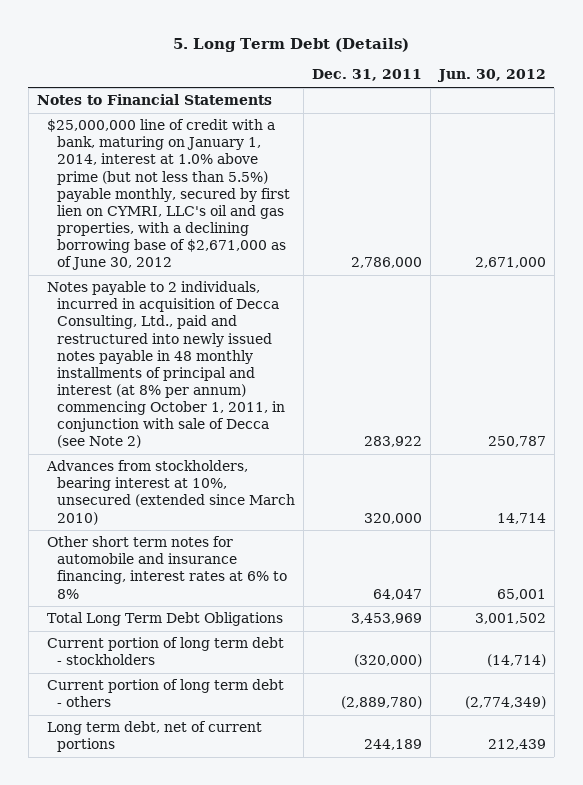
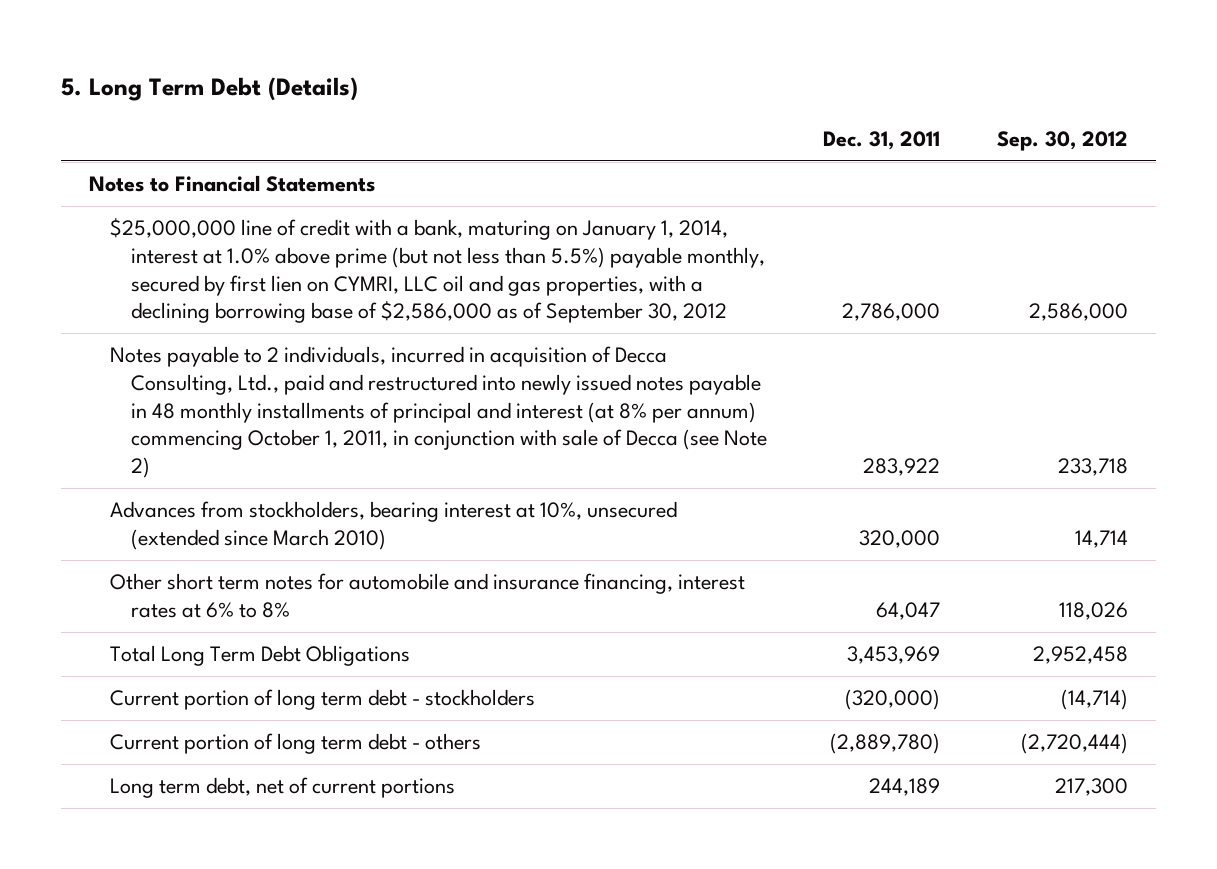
[436,69,546,83] Jun. 30, 2012 -> none
none -> [996,130,1128,151] Sep. 30, 2012
[46,119,290,270] $25,000,000 line of credit with a bank, maturing on January 1, 2014, interest at 1.0% above prime (but not less than 5.5%) payable monthly, secured by first lien on CYMRI, LLC's oil and gas properties, with a declining borrowing base of $2,671,000 as of June 30, 2012 -> [110,218,766,324] $25,000,000 line of credit with a bank, maturing on January 1, 2014, interest at 1.0% above prime (but not less than 5.5%) payable monthly, secured by first lien on CYMRI, LLC oil and gas properties, with a declining borrowing base of $2,586,000 as of September 30, 2012

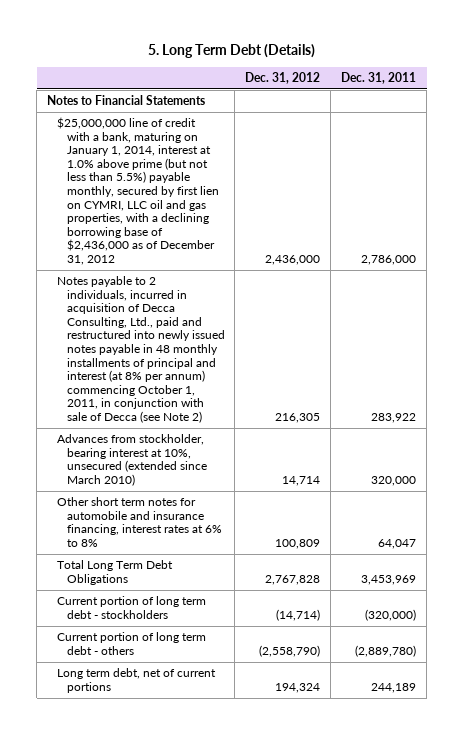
[996,130,1128,151] Sep. 30, 2012 -> none
none -> [245,71,321,84] Dec. 31, 2012
[110,218,766,324] $25,000,000 line of credit with a bank, maturing on January 1, 2014, interest at 1.0% above prime (but not less than 5.5%) payable monthly, secured by first lien on CYMRI, LLC oil and gas properties, with a declining borrowing base of $2,586,000 as of September 30, 2012 -> [56,117,219,265] $25,000,000 line of credit with a bank, maturing on January 1, 2014, interest at 1.0% above prime (but not less than 5.5%) payable monthly, secured by first lien on CYMRI, LLC oil and gas properties, with a declining borrowing base of $2,436,000 as of December 31, 2012
[110,501,678,550] Advances from stockholders, bearing interest at 10%, unsecured (extended since March 2010) -> [56,434,207,486] Advances from stockholder, bearing interest at 10%, unsecured (extended since March 2010)

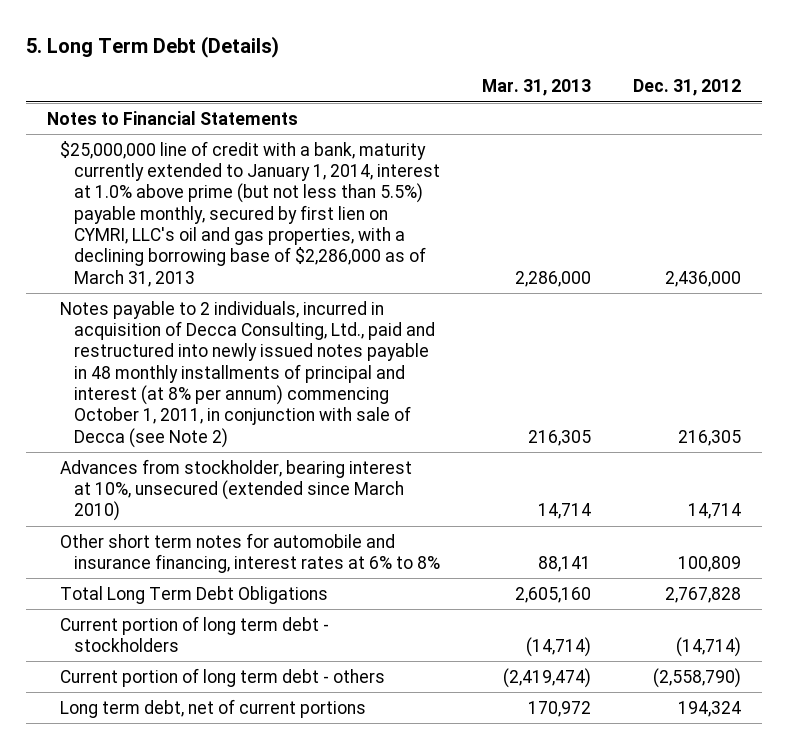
[341,71,417,84] Dec. 31, 2011 -> none
none -> [481,79,591,97] Mar. 31, 2013
[56,117,219,265] $25,000,000 line of credit with a bank, maturing on January 1, 2014, interest at 1.0% above prime (but not less than 5.5%) payable monthly, secured by first lien on CYMRI, LLC oil and gas properties, with a declining borrowing base of $2,436,000 as of December 31, 2012 -> [60,140,440,287] $25,000,000 line of credit with a bank, maturity currently extended to January 1, 2014, interest at 1.0% above prime (but not less than 5.5%) payable monthly, secured by first lien on CYMRI, LLC's oil and gas properties, with a declining borrowing base of $2,286,000 as of March 31, 2013

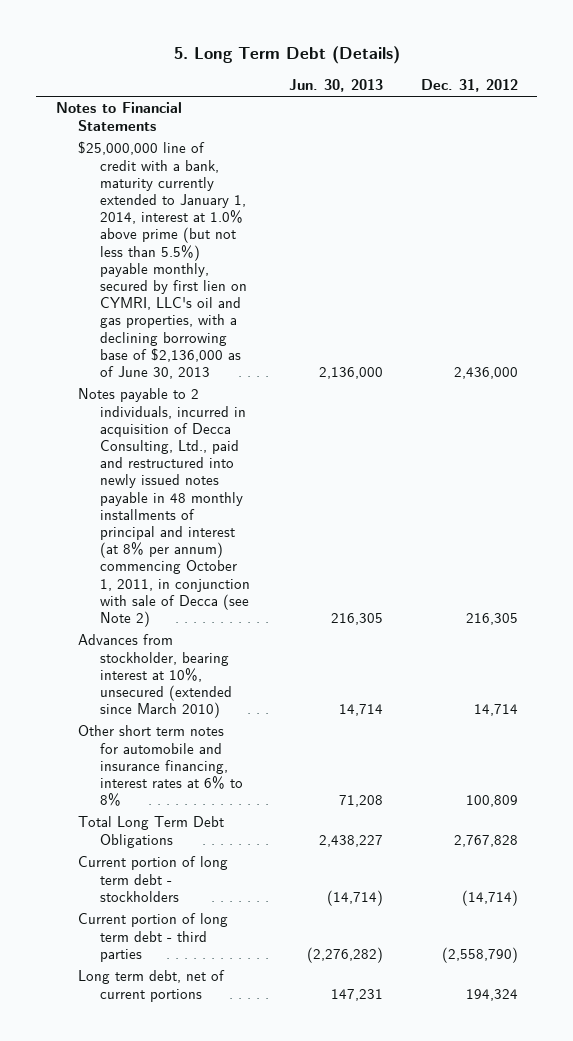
[481,79,591,97] Mar. 31, 2013 -> none
none -> [288,79,383,93] Jun. 30, 2013
[60,140,440,287] $25,000,000 line of credit with a bank, maturity currently extended to January 1, 2014, interest at 1.0% above prime (but not less than 5.5%) payable monthly, secured by first lien on CYMRI, LLC's oil and gas properties, with a declining borrowing base of $2,286,000 as of March 31, 2013 -> [77,141,248,379] $25,000,000 line of credit with a bank, maturity currently extended to January 1, 2014, interest at 1.0% above prime (but not less than 5.5%) payable monthly, secured by first lien on CYMRI, LLC's oil and gas properties, with a declining borrowing base of $2,136,000 as of June 30, 2013
[60,667,386,687] Current portion of long term debt - others -> [77,913,228,962] Current portion of long term debt - third parties

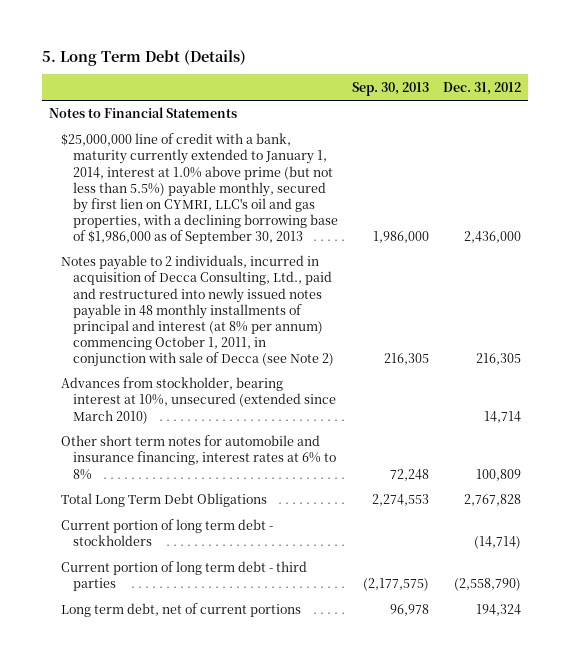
[288,79,383,93] Jun. 30, 2013 -> none
none -> [351,81,429,96] Sep. 30, 2013
[77,141,248,379] $25,000,000 line of credit with a bank, maturity currently extended to January 1, 2014, interest at 1.0% above prime (but not less than 5.5%) payable monthly, secured by first lien on CYMRI, LLC's oil and gas properties, with a declining borrowing base of $2,136,000 as of June 30, 2013 -> [60,133,338,244] $25,000,000 line of credit with a bank, maturity currently extended to January 1, 2014, interest at 1.0% above prime (but not less than 5.5%) payable monthly, secured by first lien on CYMRI, LLC's oil and gas properties, with a declining borrowing base of $1,986,000 as of September 30, 2013

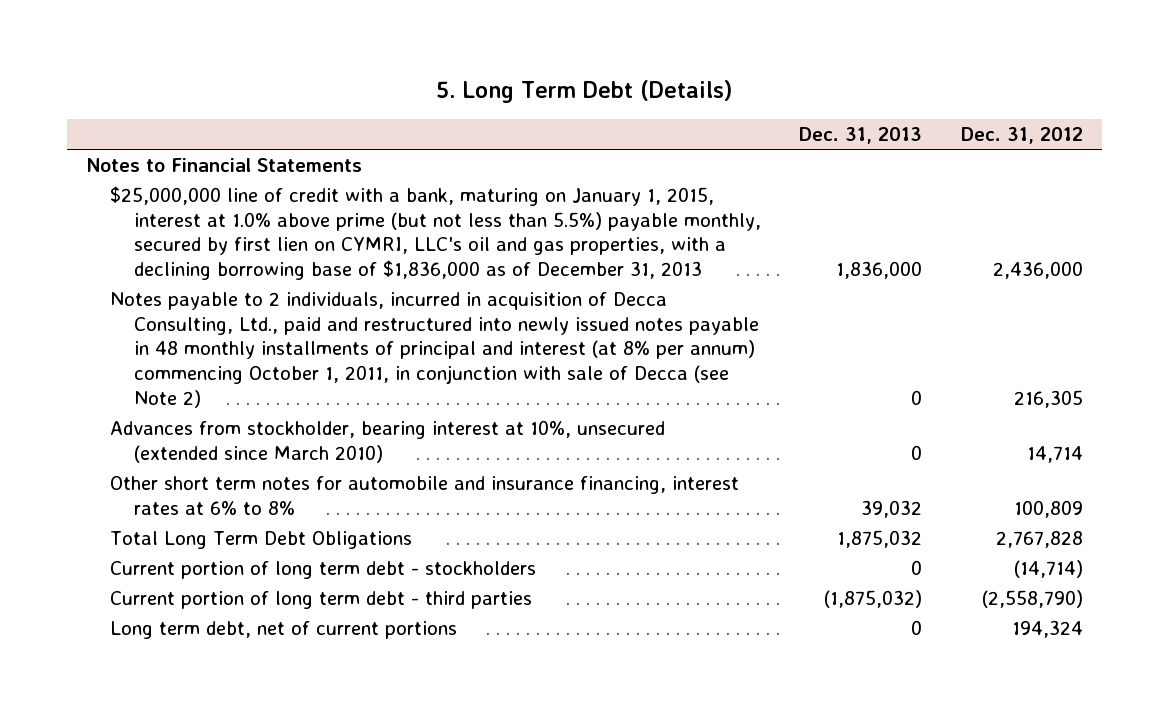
[351,81,429,96] Sep. 30, 2013 -> none
none -> [799,126,923,144] Dec. 31, 2013
[60,133,338,244] $25,000,000 line of credit with a bank, maturity currently extended to January 1, 2014, interest at 1.0% above prime (but not less than 5.5%) payable monthly, secured by first lien on CYMRI, LLC's oil and gas properties, with a declining borrowing base of $1,986,000 as of September 30, 2013 -> [110,186,761,281] $25,000,000 line of credit with a bank, maturing on January 1, 2015, interest at 1.0% above prime (but not less than 5.5%) payable monthly, secured by first lien on CYMRI, LLC's oil and gas properties, with a declining borrowing base of $1,836,000 as of December 31, 2013

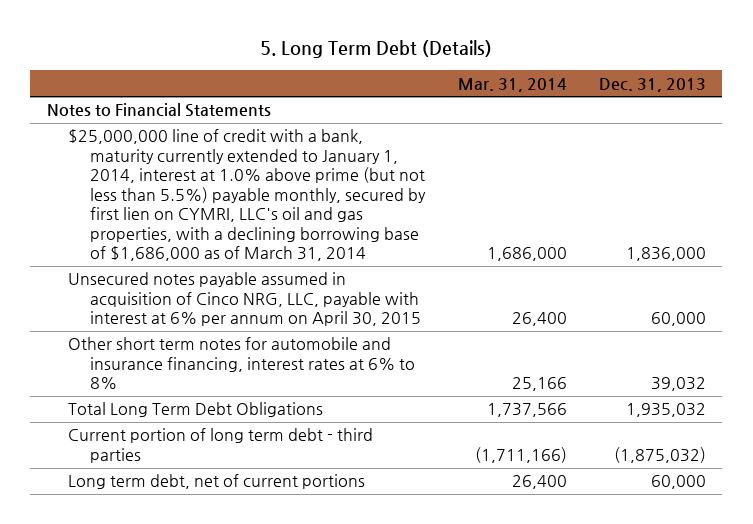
[960,126,1083,144] Dec. 31, 2012 -> none
none -> [457,77,567,92] Mar. 31, 2014
[110,420,666,463] Advances from stockholder, bearing interest at 10%, unsecured (extended since March 2010) -> none
[110,186,761,281] $25,000,000 line of credit with a bank, maturing on January 1, 2015, interest at 1.0% above prime (but not less than 5.5%) payable monthly, secured by first lien on CYMRI, LLC's oil and gas properties, with a declining borrowing base of $1,836,000 as of December 31, 2013 -> [68,129,427,262] $25,000,000 line of credit with a bank, maturity currently extended to January 1, 2014, interest at 1.0% above prime (but not less than 5.5%) payable monthly, secured by first lien on CYMRI, LLC's oil and gas properties, with a declining borrowing base of $1,686,000 as of March 31, 2014
[110,292,759,408] Notes payable to 2 individuals, incurred in acquisition of Decca Consulting, Ltd., paid and restructured into newly issued notes payable in 48 monthly installments of principal and interest (at 8% per annum) commencing October 1, 2011, in conjunction with sale of Decca (see Note 2) -> [68,272,422,327] Unsecured notes payable assumed in acquisition of Cinco NRG, LLC, payable with interest at 6% per annum on April 30, 2015
[911,389,923,405] 0 -> [651,312,707,327] 60,000
[110,561,537,580] Current portion of long term debt - stockholders -> none
[837,530,923,549] 1,875,032 -> [626,403,707,418] 1,935,032
[911,620,923,636] 0 -> [651,475,707,490] 60,000

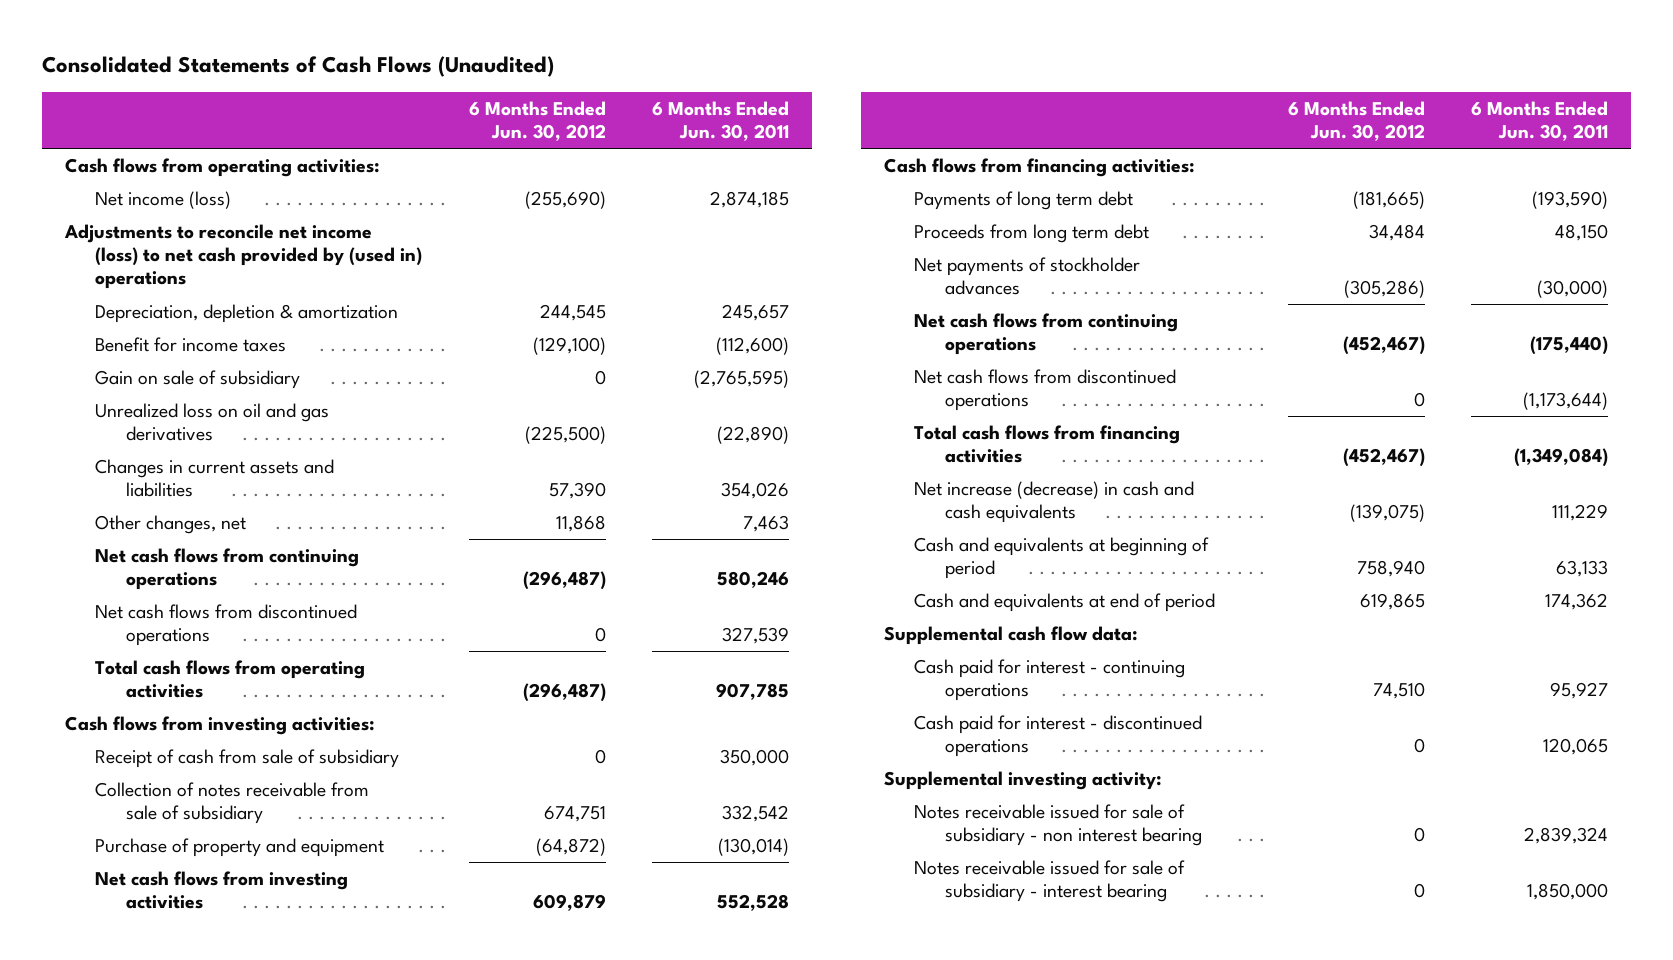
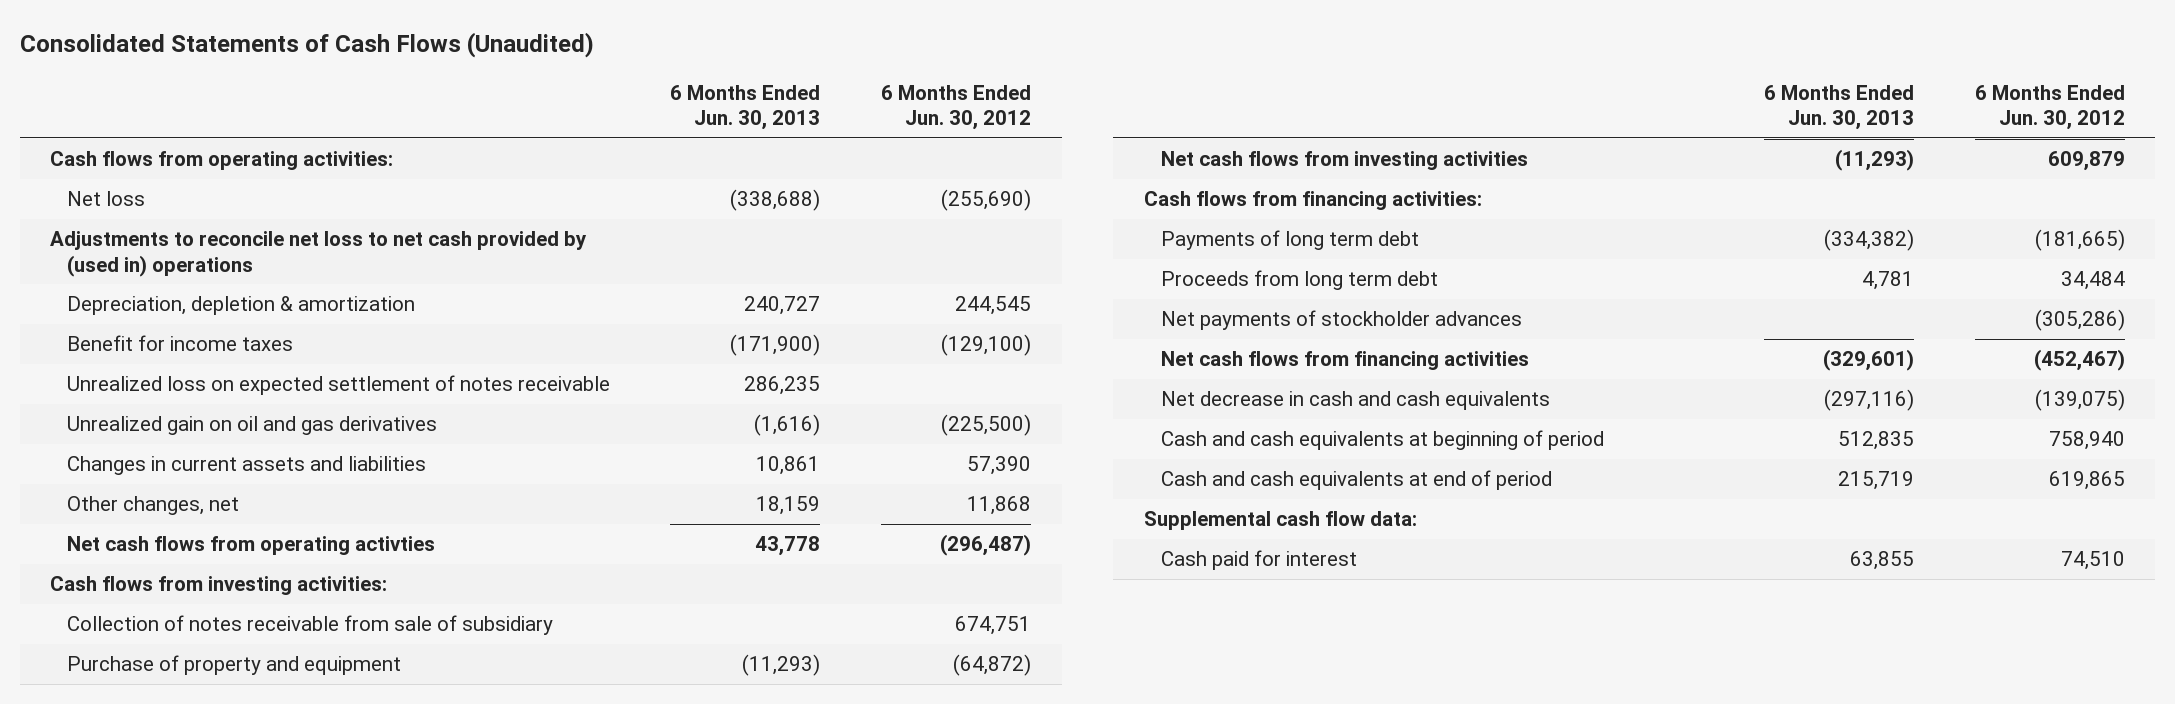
[652,100,790,141] 6 Months Ended Jun. 30, 2011 -> none
none -> [670,84,821,131] 6 Months Ended Jun. 30, 2013
[95,190,232,209] Net income (loss) -> [66,191,145,207] Net loss
[64,223,423,290] Adjustments to reconcile net income (loss) to net cash provided by (used in) operations -> [49,231,587,277] Adjustments to reconcile net loss to net cash provided by (used in) operations
[95,369,301,389] Gain on sale of subsidiary -> none
none -> [66,375,610,396] Unrealized loss on expected settlement of notes receivable
[95,402,330,442] Unrealized loss on oil and gas derivatives -> [66,416,437,436] Unrealized gain on oil and gas derivatives
[95,547,360,591] Net cash flows from continuing operations -> none
[95,603,358,647] Net cash flows from discontinued operations -> none
[95,659,366,699] Total cash flows from operating activities -> [66,536,435,556] Net cash flows from operating activties
[95,748,400,768] Receipt of cash from sale of subsidiary -> none
[914,312,1179,356] Net cash flows from continuing operations -> none
[914,368,1177,412] Net cash flows from discontinued operations -> none
[914,424,1181,464] Total cash flows from financing activities -> [1160,351,1529,371] Net cash flows from financing activities
[914,480,1195,524] Net increase (decrease) in cash and cash equivalents -> [1160,391,1550,411] Net decrease in cash and cash equivalents
[914,536,1210,580] Cash and equivalents at beginning of period -> [1160,430,1604,451] Cash and cash equivalents at beginning of period
[914,592,1216,612] Cash and equivalents at end of period -> [1160,470,1552,491] Cash and cash equivalents at end of period
[914,714,1203,758] Cash paid for interest - discontinued operations -> none
[884,770,1163,790] Supplemental investing activity: -> none
[914,803,1202,847] Notes receivable issued for sale of subsidiary - non interest bearing -> none
[914,859,1186,903] Notes receivable issued for sale of subsidiary - interest bearing -> none
[914,658,1186,702] Cash paid for interest - continuing operations -> [1160,550,1357,571] Cash paid for interest

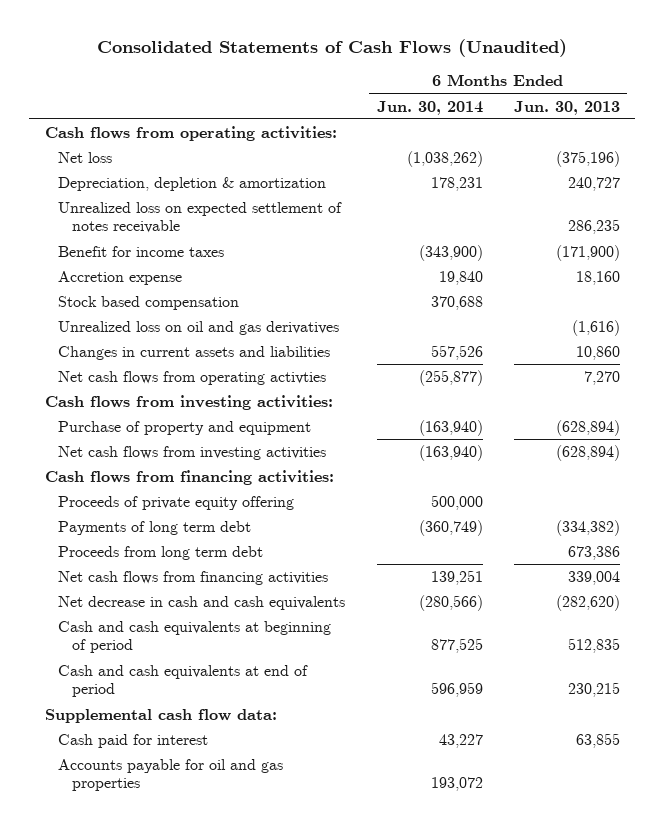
[881,84,1032,131] 6 Months Ended Jun. 30, 2012 -> none
none -> [376,100,483,115] Jun. 30, 2014
[49,231,587,277] Adjustments to reconcile net loss to net cash provided by (used in) operations -> none
[730,189,821,212] (338,688) -> [555,150,620,167] (375,196)
[66,496,239,516] Other changes, net -> none
[66,335,293,352] Benefit for income taxes -> [58,245,225,257] Benefit for income taxes
none -> [58,270,183,285] Accretion expense
none -> [58,295,240,310] Stock based compensation
[66,416,437,436] Unrealized gain on oil and gas derivatives -> [58,320,340,335] Unrealized loss on oil and gas derivatives
[756,456,821,476] 10,861 -> [575,345,620,360] 10,860
[755,536,821,557] 43,778 -> [583,370,620,385] 7,270
[66,615,553,636] Collection of notes receivable from sale of subsidiary -> none
[742,654,821,677] (11,293) -> [555,419,620,436] (628,894)
[1835,149,1915,172] (11,293) -> [555,444,620,461] (628,894)
none -> [58,495,295,510] Proceeds of private equity offering
[1160,310,1522,331] Net payments of stockholder advances -> none
[1862,271,1915,291] 4,781 -> [567,545,620,560] 673,386
[1823,349,1915,372] (329,601) -> [567,570,620,585] 339,004
[1824,389,1915,412] (297,116) -> [555,594,620,611] (282,620)
[1838,471,1915,491] 215,719 -> [567,682,620,698] 230,215
none -> [58,758,284,792] Accounts payable for oil and gas properties

